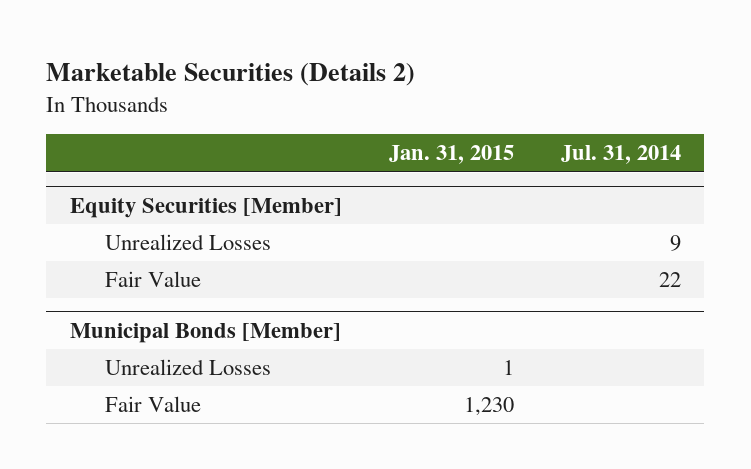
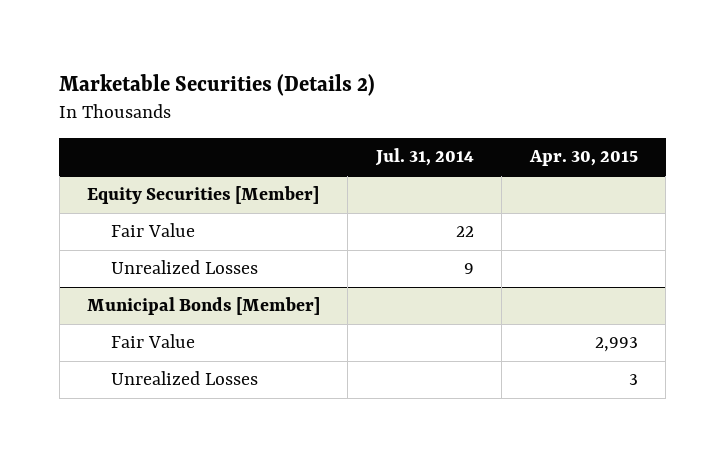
[388,145,514,165] Jan. 31, 2015 -> none
none -> [528,150,638,167] Apr. 30, 2015
[105,234,272,251] Unrealized Losses -> [110,260,258,275] Unrealized Losses
[105,359,272,376] Unrealized Losses -> [110,371,258,386] Unrealized Losses

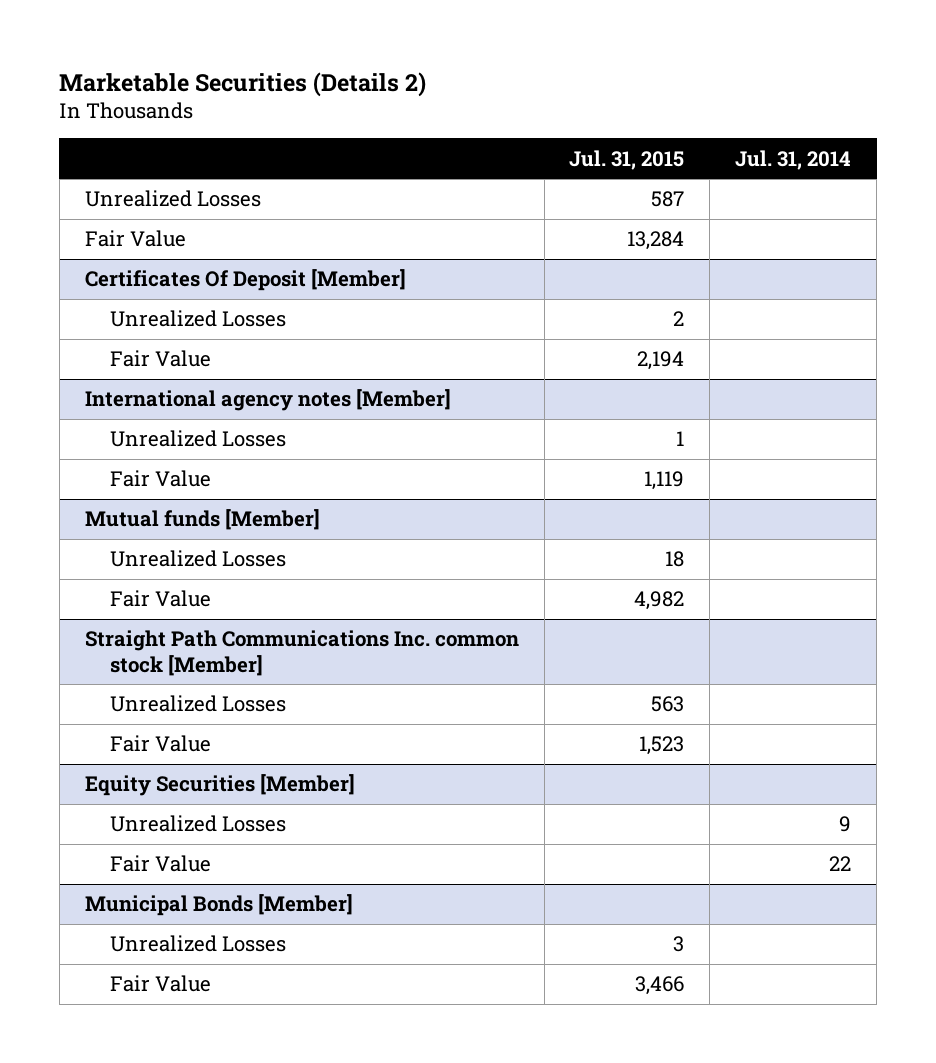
[528,150,638,167] Apr. 30, 2015 -> none
none -> [569,149,685,170] Jul. 31, 2015
none -> [84,190,261,208] Unrealized Losses
none -> [84,230,186,248] Fair Value
none -> [84,269,406,292] Certificates Of Deposit [Member]
none -> [109,310,286,328] Unrealized Losses
none -> [109,350,211,368] Fair Value
none -> [84,389,451,412] International agency notes [Member]
none -> [109,430,286,448] Unrealized Losses
none -> [109,470,211,488] Fair Value
none -> [84,509,320,531] Mutual funds [Member]
none -> [109,550,286,568] Unrealized Losses
none -> [109,590,211,608] Fair Value
none -> [84,630,519,676] Straight Path Communications Inc. common stock [Member]
none -> [109,695,286,713] Unrealized Losses
none -> [109,735,211,753] Fair Value
[110,223,195,238] Fair Value -> [109,855,211,873] Fair Value
[110,334,195,349] Fair Value -> [109,975,211,993] Fair Value

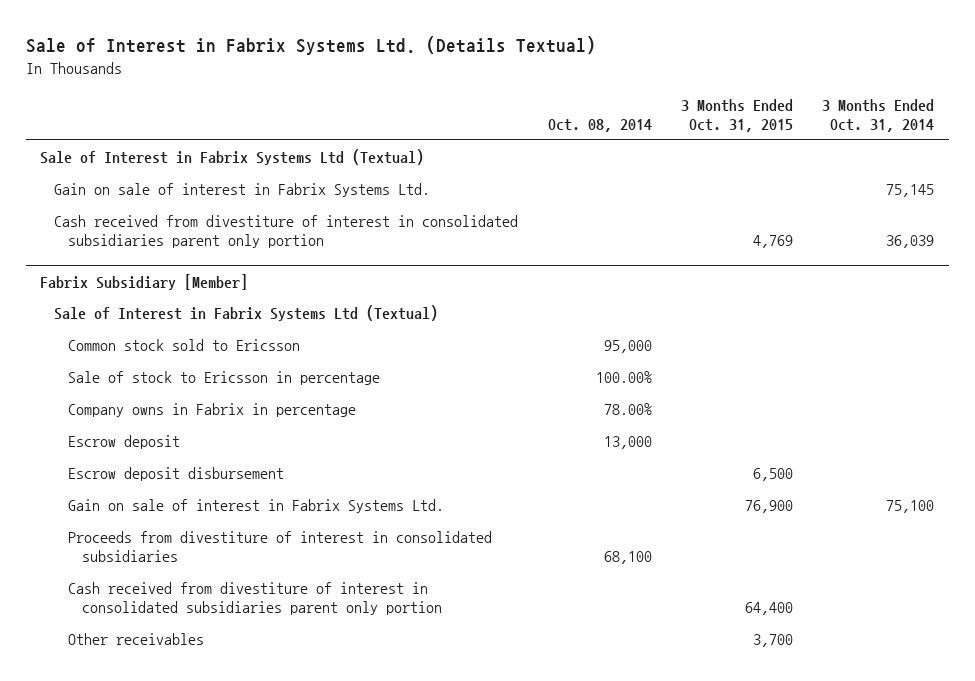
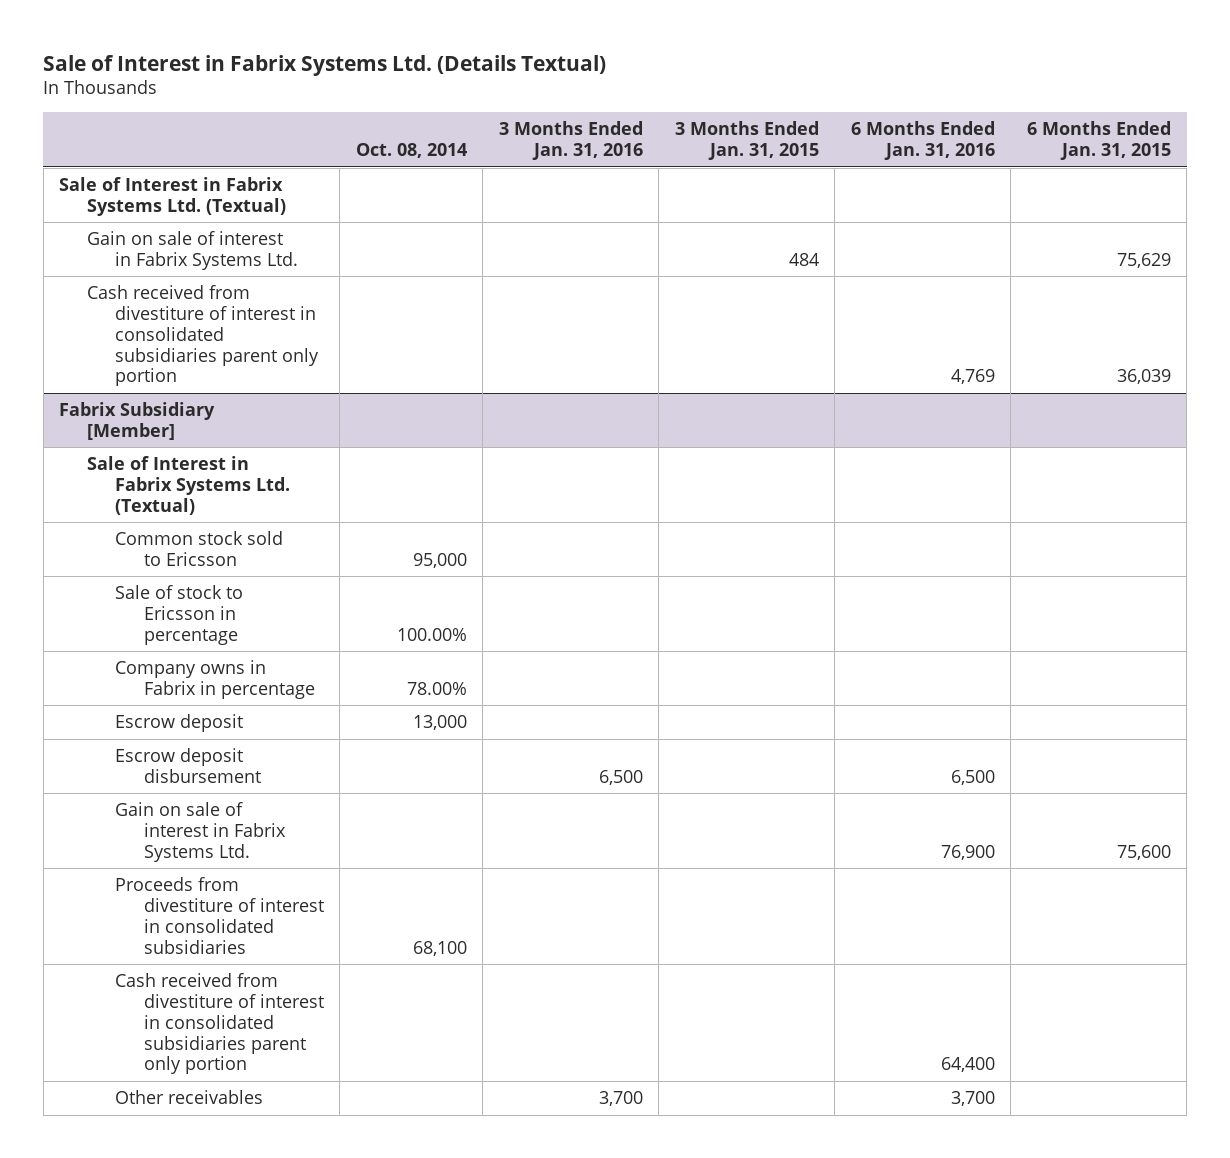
[680,99,793,133] 3 Months Ended Oct. 31, 2015 -> none
[822,99,935,133] 3 Months Ended Oct. 31, 2014 -> none
none -> [498,121,643,160] 3 Months Ended Jan. 31, 2016
none -> [674,121,819,160] 3 Months Ended Jan. 31, 2015
none -> [850,121,995,160] 6 Months Ended Jan. 31, 2016
none -> [1026,121,1171,160] 6 Months Ended Jan. 31, 2015
[40,149,425,166] Sale of Interest in Fabrix Systems Ltd (Textual) -> [59,177,287,216] Sale of Interest in Fabrix Systems Ltd. (Textual)
[54,305,439,322] Sale of Interest in Fabrix Systems Ltd (Textual) -> [87,456,291,515] Sale of Interest in Fabrix Systems Ltd. (Textual)

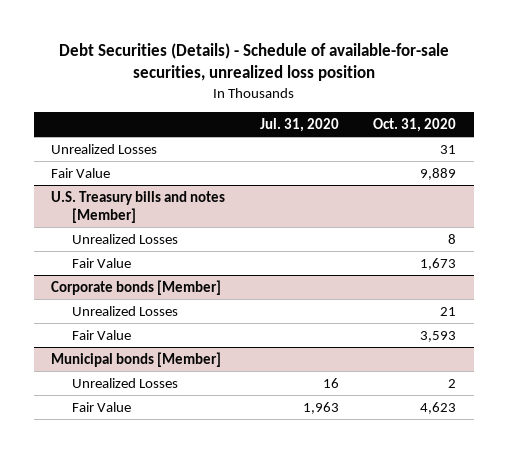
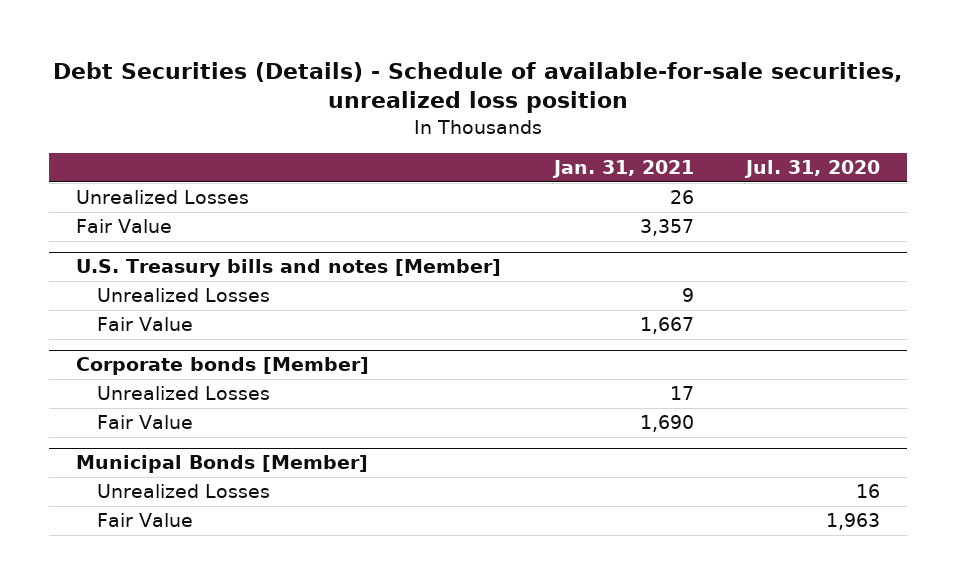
[373,117,457,132] Oct. 31, 2020 -> none
none -> [551,160,694,179] Jan. 31, 2021
[51,351,222,367] Municipal bonds [Member] -> [75,455,368,474] Municipal Bonds [Member]

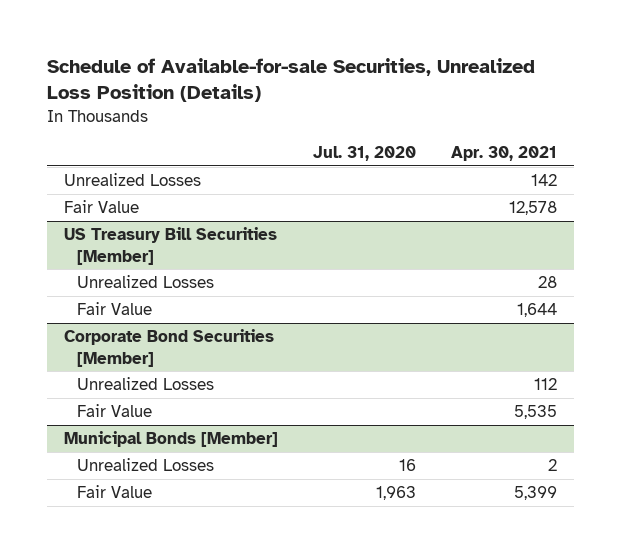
[53,61,903,114] Debt Securities (Details) - Schedule of available-for-sale securities, unrealized loss position -> [46,58,535,103] Schedule of Available-for-sale Securities, Unrealized Loss Position (Details)
[551,160,694,179] Jan. 31, 2021 -> none
none -> [450,146,557,162] Apr. 30, 2021
[75,259,501,278] U.S. Treasury bills and notes [Member] -> none
[97,288,271,303] Unrealized Losses -> none
[97,317,194,332] Fair Value -> none
none -> [64,227,278,265] US Treasury Bill Securities [Member]
none -> [76,275,214,289] Unrealized Losses
none -> [76,302,152,316] Fair Value
[75,357,369,376] Corporate bonds [Member] -> [64,329,275,367] Corporate Bond Securities [Member]

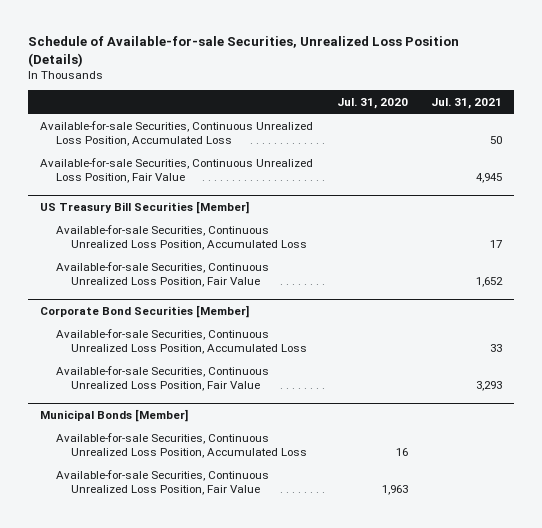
[450,146,557,162] Apr. 30, 2021 -> none
none -> [430,97,502,109] Jul. 31, 2021
[64,173,202,187] Unrealized Losses -> [40,120,314,146] Available-for-sale Securities, Continuous Unrealized Loss Position, Accumulated Loss
[64,200,140,214] Fair Value -> [40,157,314,183] Available-for-sale Securities, Continuous Unrealized Loss Position, Fair Value
[76,275,214,289] Unrealized Losses -> [55,224,308,250] Available-for-sale Securities, Continuous Unrealized Loss Position, Accumulated Loss
[76,302,152,316] Fair Value -> [55,261,269,287] Available-for-sale Securities, Continuous Unrealized Loss Position, Fair Value
[76,377,214,391] Unrealized Losses -> [55,328,308,354] Available-for-sale Securities, Continuous Unrealized Loss Position, Accumulated Loss
[76,404,152,418] Fair Value -> [55,365,269,391] Available-for-sale Securities, Continuous Unrealized Loss Position, Fair Value
[76,458,214,472] Unrealized Losses -> [55,432,308,458] Available-for-sale Securities, Continuous Unrealized Loss Position, Accumulated Loss
[76,485,152,499] Fair Value -> [55,469,269,495] Available-for-sale Securities, Continuous Unrealized Loss Position, Fair Value

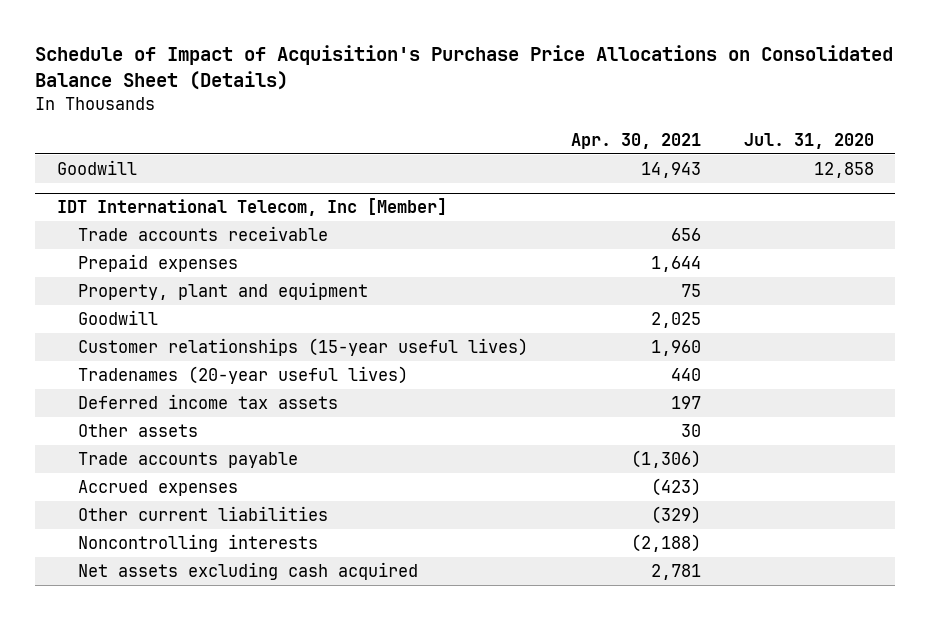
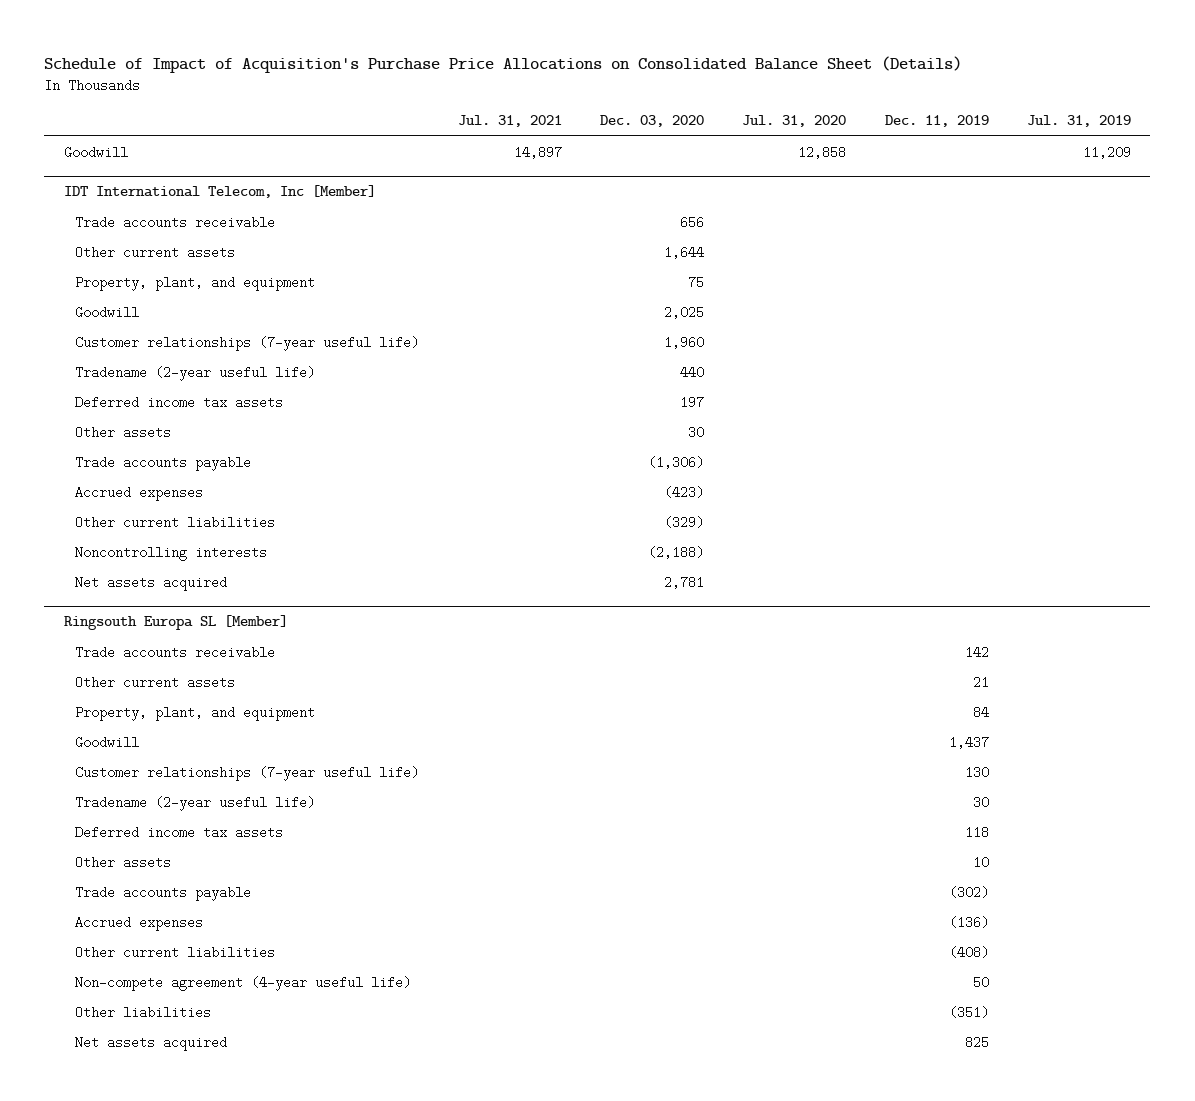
[571,133,702,150] Apr. 30, 2021 -> none
none -> [457,115,562,128] Jul. 31, 2021
none -> [600,115,705,128] Dec. 03, 2020
none -> [884,115,989,128] Dec. 11, 2019
none -> [1027,115,1132,128] Jul. 31, 2019
[78,253,239,272] Prepaid expenses -> [75,245,236,259] Other current assets
[78,281,369,300] Property, plant and equipment -> [75,275,316,291] Property, plant, and equipment
[78,337,529,356] Customer relationships (15-year useful lives) -> [75,335,420,351] Customer relationships (7-year useful life)
[78,365,409,384] Tradenames (20-year useful lives) -> [75,365,316,381] Tradename (2-year useful life)
[78,561,419,580] Net assets excluding cash acquired -> [75,575,228,591] Net assets acquired
none -> [63,615,288,631] Ringsouth Europa SL [Member]
none -> [75,645,276,659] Trade accounts receivable
none -> [75,675,236,689] Other current assets
none -> [75,705,316,721] Property, plant, and equipment
none -> [75,735,140,749] Goodwill
none -> [75,765,420,781] Customer relationships (7-year useful life)
none -> [75,795,316,811] Tradename (2-year useful life)
none -> [75,825,284,839] Deferred income tax assets
none -> [75,855,172,869] Other assets
none -> [75,885,252,901] Trade accounts payable
none -> [75,915,204,931] Accrued expenses
none -> [75,945,276,959] Other current liabilities
none -> [75,975,412,991] Non-compete agreement (4-year useful life)
none -> [75,1005,212,1019] Other liabilities
none -> [75,1035,228,1051] Net assets acquired

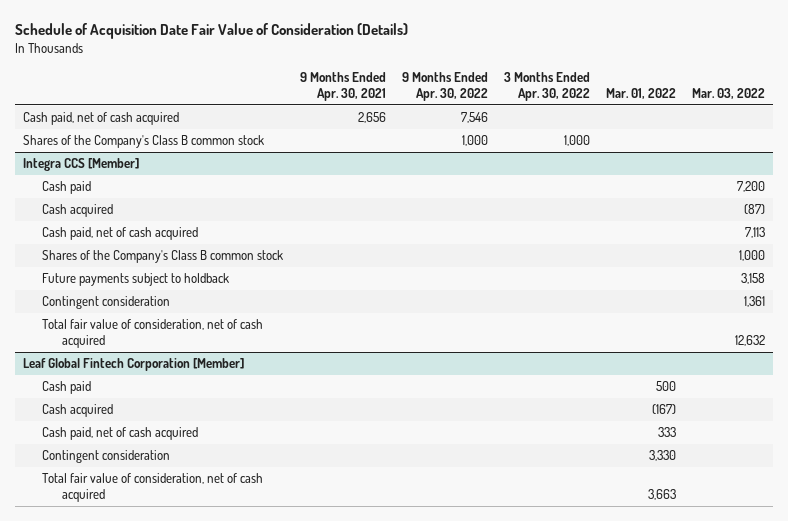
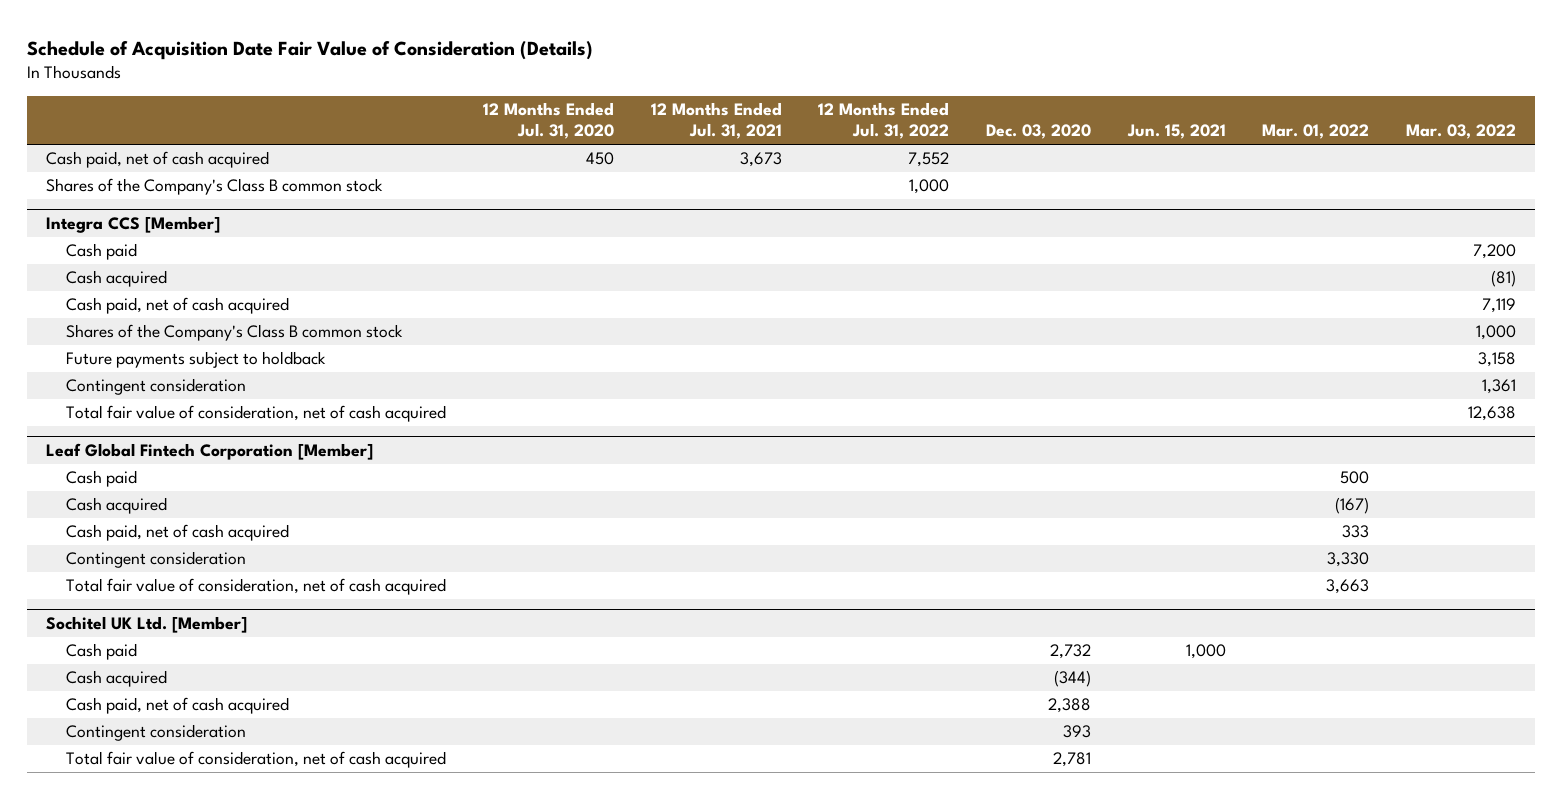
[299,72,386,102] 9 Months Ended Apr. 30, 2021 -> none
[401,72,488,102] 9 Months Ended Apr. 30, 2022 -> none
[503,72,590,102] 3 Months Ended Apr. 30, 2022 -> none
none -> [482,102,614,140] 12 Months Ended Jul. 31, 2020
none -> [650,102,782,140] 12 Months Ended Jul. 31, 2021
none -> [818,102,950,140] 12 Months Ended Jul. 31, 2022
none -> [985,124,1091,140] Dec. 03, 2020
none -> [1126,124,1226,140] Jun. 15, 2021
[744,204,766,215] (87) -> [1491,270,1517,288] (81)
[745,227,766,239] 7,113 -> [1482,298,1517,314] 7,119
[735,335,766,347] 12,632 -> [1468,406,1517,422] 12,638
none -> [45,615,247,633] Sochitel UK Ltd. [Member]
none -> [66,643,138,661] Cash paid
none -> [66,670,168,688] Cash acquired
none -> [66,697,290,715] Cash paid, net of cash acquired
none -> [66,724,247,742] Contingent consideration
none -> [66,751,447,769] Total fair value of consideration, net of cash acquired

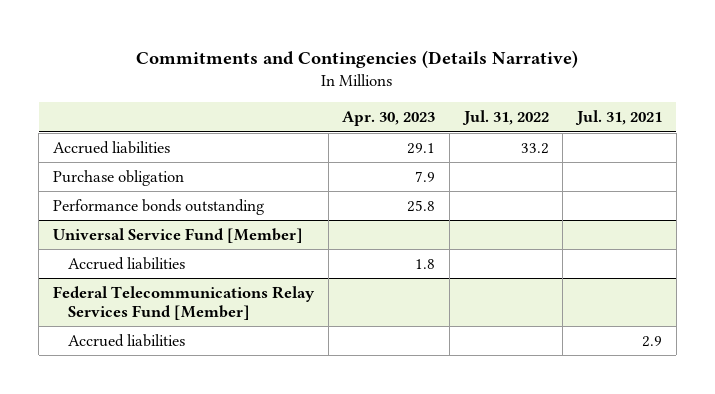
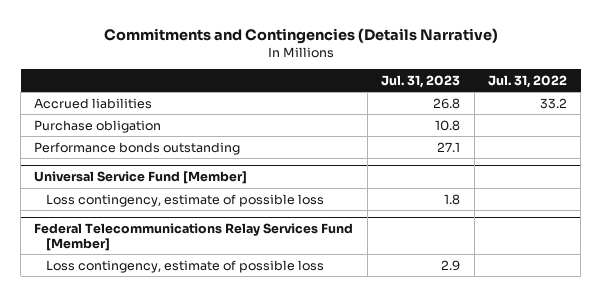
[342,111,436,127] Apr. 30, 2023 -> none
[574,110,662,126] Jul. 31, 2021 -> none
none -> [381,74,461,88] Jul. 31, 2023
[68,256,186,270] Accrued liabilities -> [45,193,324,207] Loss contingency, estimate of possible loss
[68,333,186,347] Accrued liabilities -> [45,259,324,273] Loss contingency, estimate of possible loss

